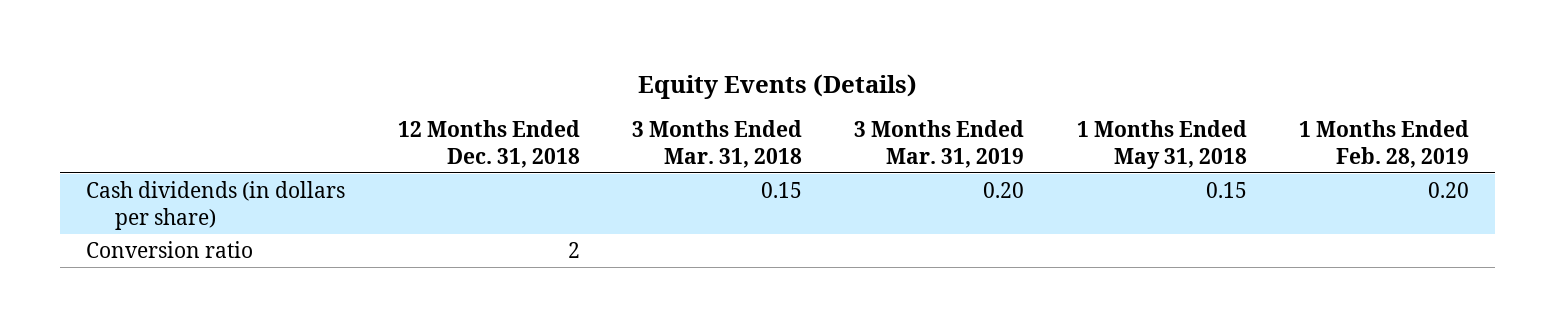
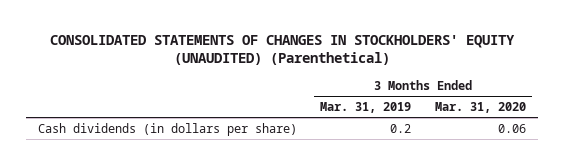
[637,73,917,99] Equity Events (Details) -> [49,34,515,66] CONSOLIDATED STATEMENTS OF CHANGES IN STOCKHOLDERS' EQUITY (UNAUDITED) (Parenthetical)
[397,120,580,168] 12 Months Ended Dec. 31, 2018 -> none
[632,120,803,168] 3 Months Ended Mar. 31, 2018 -> none
[1076,120,1247,169] 1 Months Ended May 31, 2018 -> none
[1298,120,1469,168] 1 Months Ended Feb. 28, 2019 -> none
none -> [434,101,526,113] Mar. 31, 2020
[86,240,254,258] Conversion ratio -> none
[983,181,1025,198] 0.20 -> [390,123,412,133] 0.2

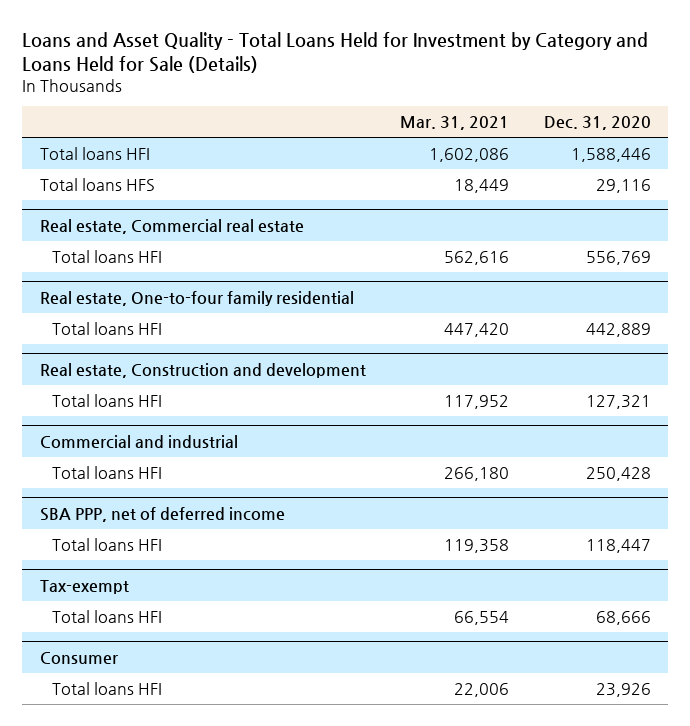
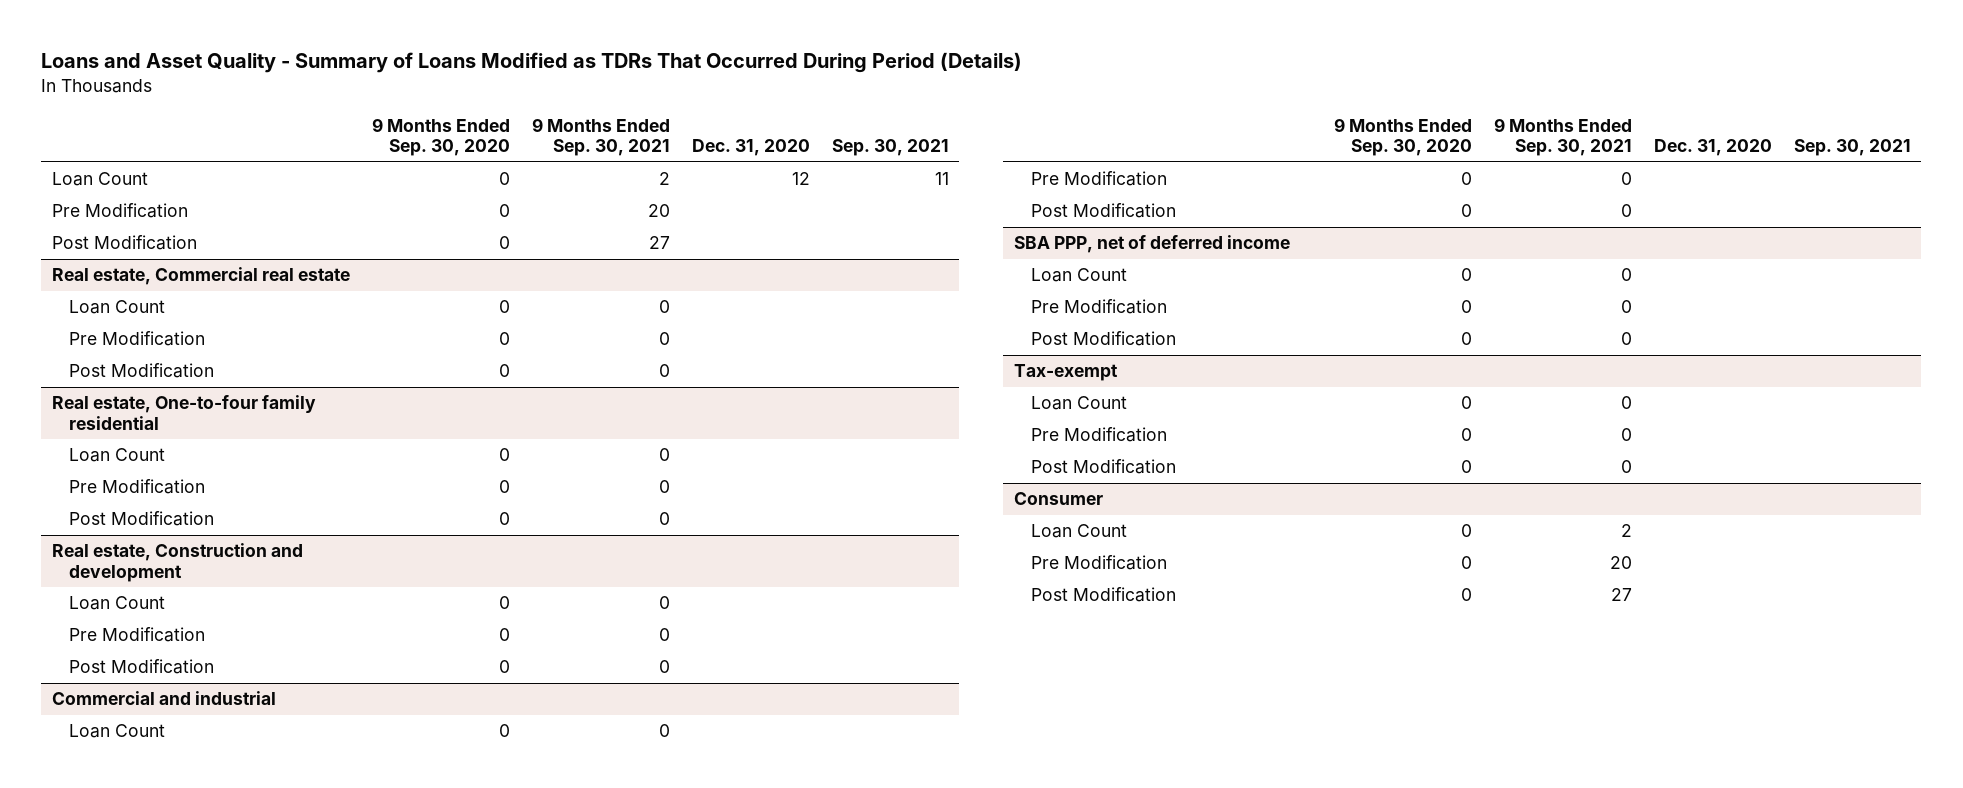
[22,32,649,74] Loans and Asset Quality - Total Loans Held for Investment by Category and Loans Held for Sale (Details) -> [41,52,1023,74] Loans and Asset Quality - Summary of Loans Modified as TDRs That Occurred During Period (Details)
[400,116,510,131] Mar. 31, 2021 -> none
none -> [371,117,510,156] 9 Months Ended Sep. 30, 2020
none -> [531,117,670,156] 9 Months Ended Sep. 30, 2021
none -> [831,138,949,156] Sep. 30, 2021
[39,146,150,160] Total loans HFI -> none
[39,177,155,191] Total loans HFS -> none
none -> [52,172,149,187] Loan Count
none -> [52,203,189,219] Pre Modification
none -> [52,235,198,251] Post Modification
[52,249,163,263] Total loans HFI -> none
none -> [69,300,166,315] Loan Count
none -> [69,331,206,347] Pre Modification
none -> [69,363,215,379] Post Modification
[52,321,163,335] Total loans HFI -> none
none -> [69,448,166,463] Loan Count
none -> [69,479,206,495] Pre Modification
none -> [69,511,215,527] Post Modification
[52,393,163,407] Total loans HFI -> none
none -> [69,596,166,611] Loan Count
none -> [69,627,206,643] Pre Modification
none -> [69,659,215,675] Post Modification
[52,465,163,479] Total loans HFI -> none
none -> [69,724,166,739] Loan Count
none -> [1031,171,1168,187] Pre Modification
none -> [1031,203,1177,219] Post Modification
[52,537,163,551] Total loans HFI -> none
none -> [1031,268,1128,283] Loan Count
none -> [1031,299,1168,315] Pre Modification
none -> [1031,331,1177,347] Post Modification
[52,609,163,623] Total loans HFI -> none
none -> [1031,396,1128,411] Loan Count
none -> [1031,427,1168,443] Pre Modification
none -> [1031,459,1177,475] Post Modification
[52,681,163,695] Total loans HFI -> none
none -> [1031,524,1128,539] Loan Count
none -> [1031,555,1168,571] Pre Modification
none -> [1031,587,1177,603] Post Modification

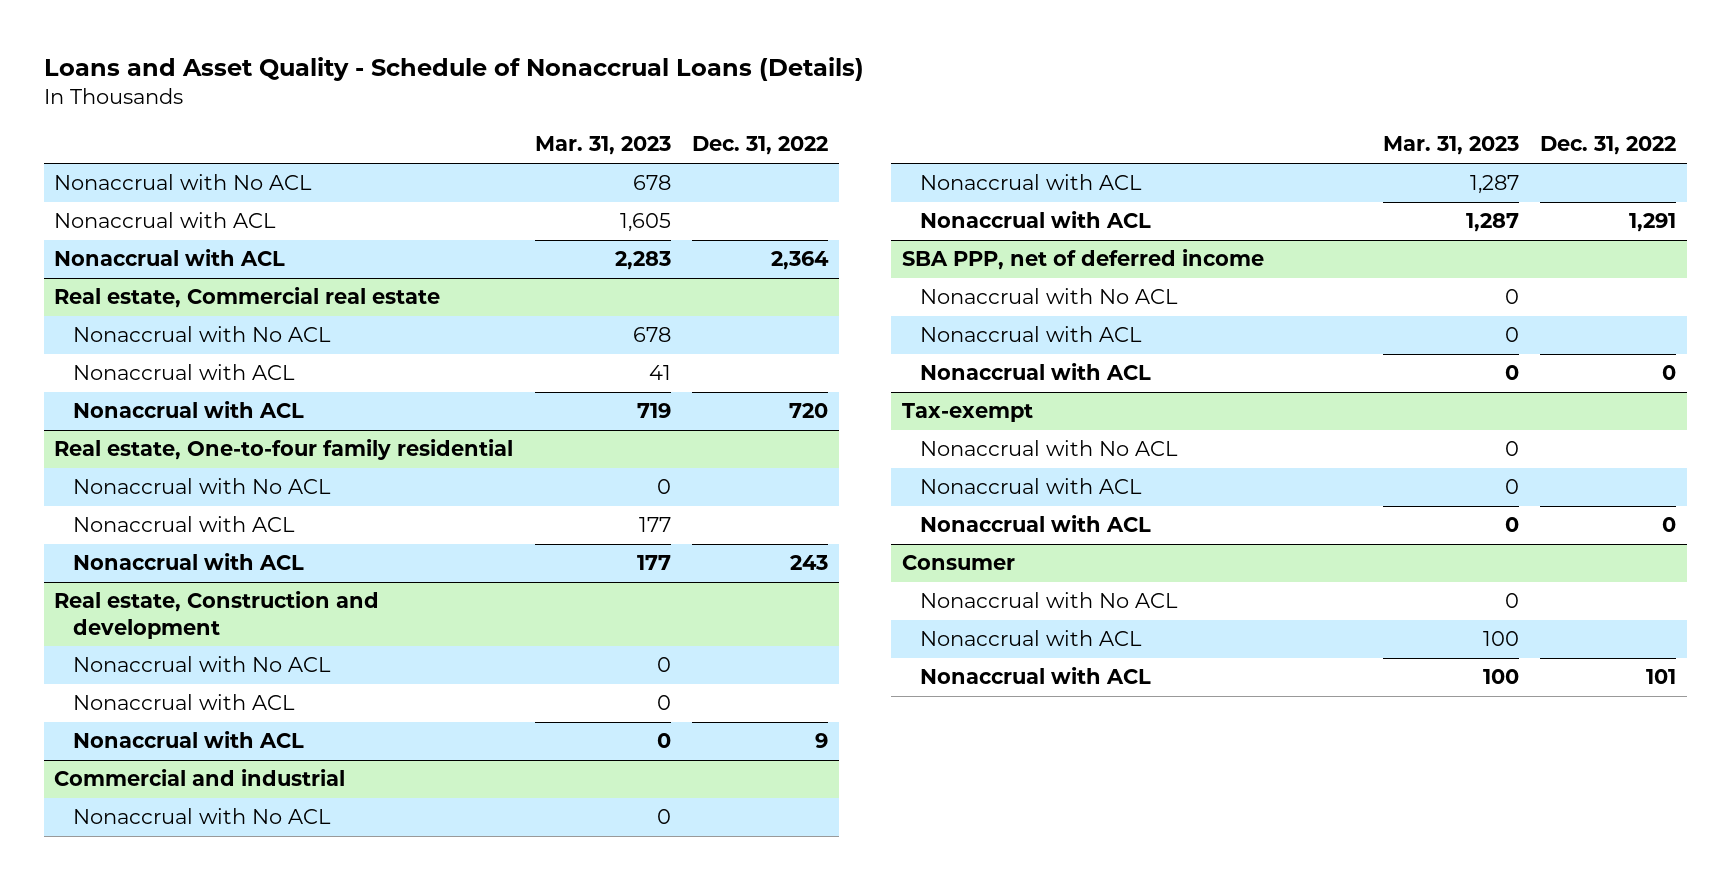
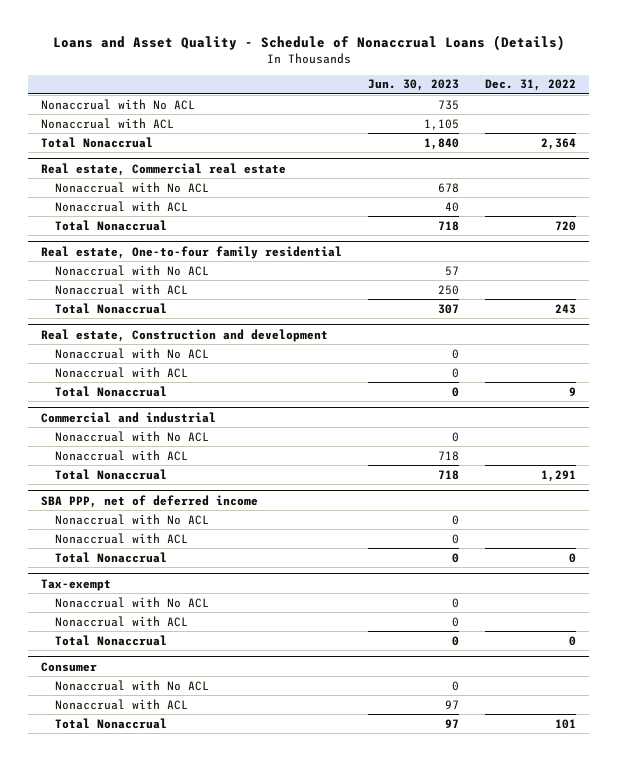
[534,136,671,156] Mar. 31, 2023 -> none
none -> [368,79,460,92] Jun. 30, 2023
[54,249,286,267] Nonaccrual with ACL -> [41,136,154,148] Total Nonaccrual
[72,401,304,419] Nonaccrual with ACL -> [54,219,167,231] Total Nonaccrual
[72,553,304,571] Nonaccrual with ACL -> [54,302,167,314] Total Nonaccrual
[72,731,304,749] Nonaccrual with ACL -> [54,385,167,397] Total Nonaccrual
[920,211,1152,229] Nonaccrual with ACL -> [54,468,167,480] Total Nonaccrual
[920,363,1152,381] Nonaccrual with ACL -> [54,551,167,563] Total Nonaccrual
[920,515,1152,533] Nonaccrual with ACL -> [54,634,167,646] Total Nonaccrual
[920,667,1152,685] Nonaccrual with ACL -> [54,717,167,729] Total Nonaccrual

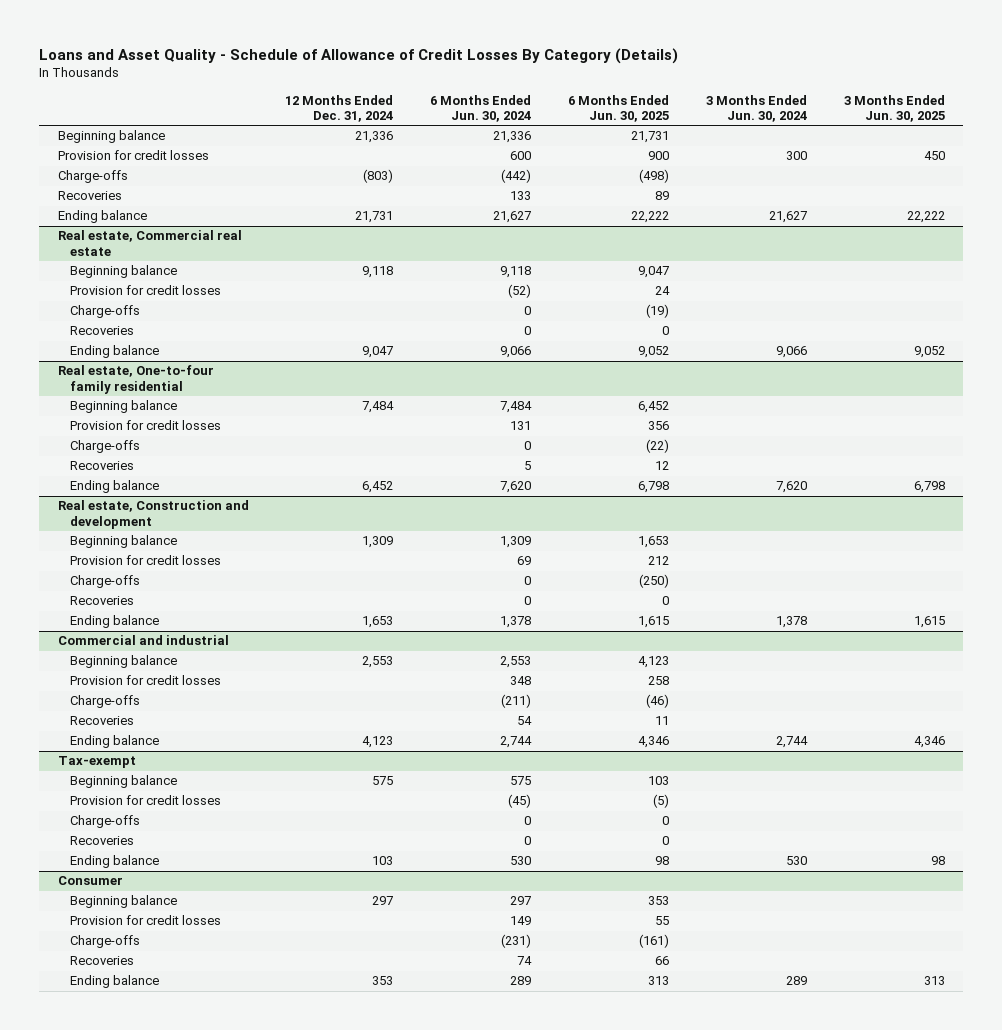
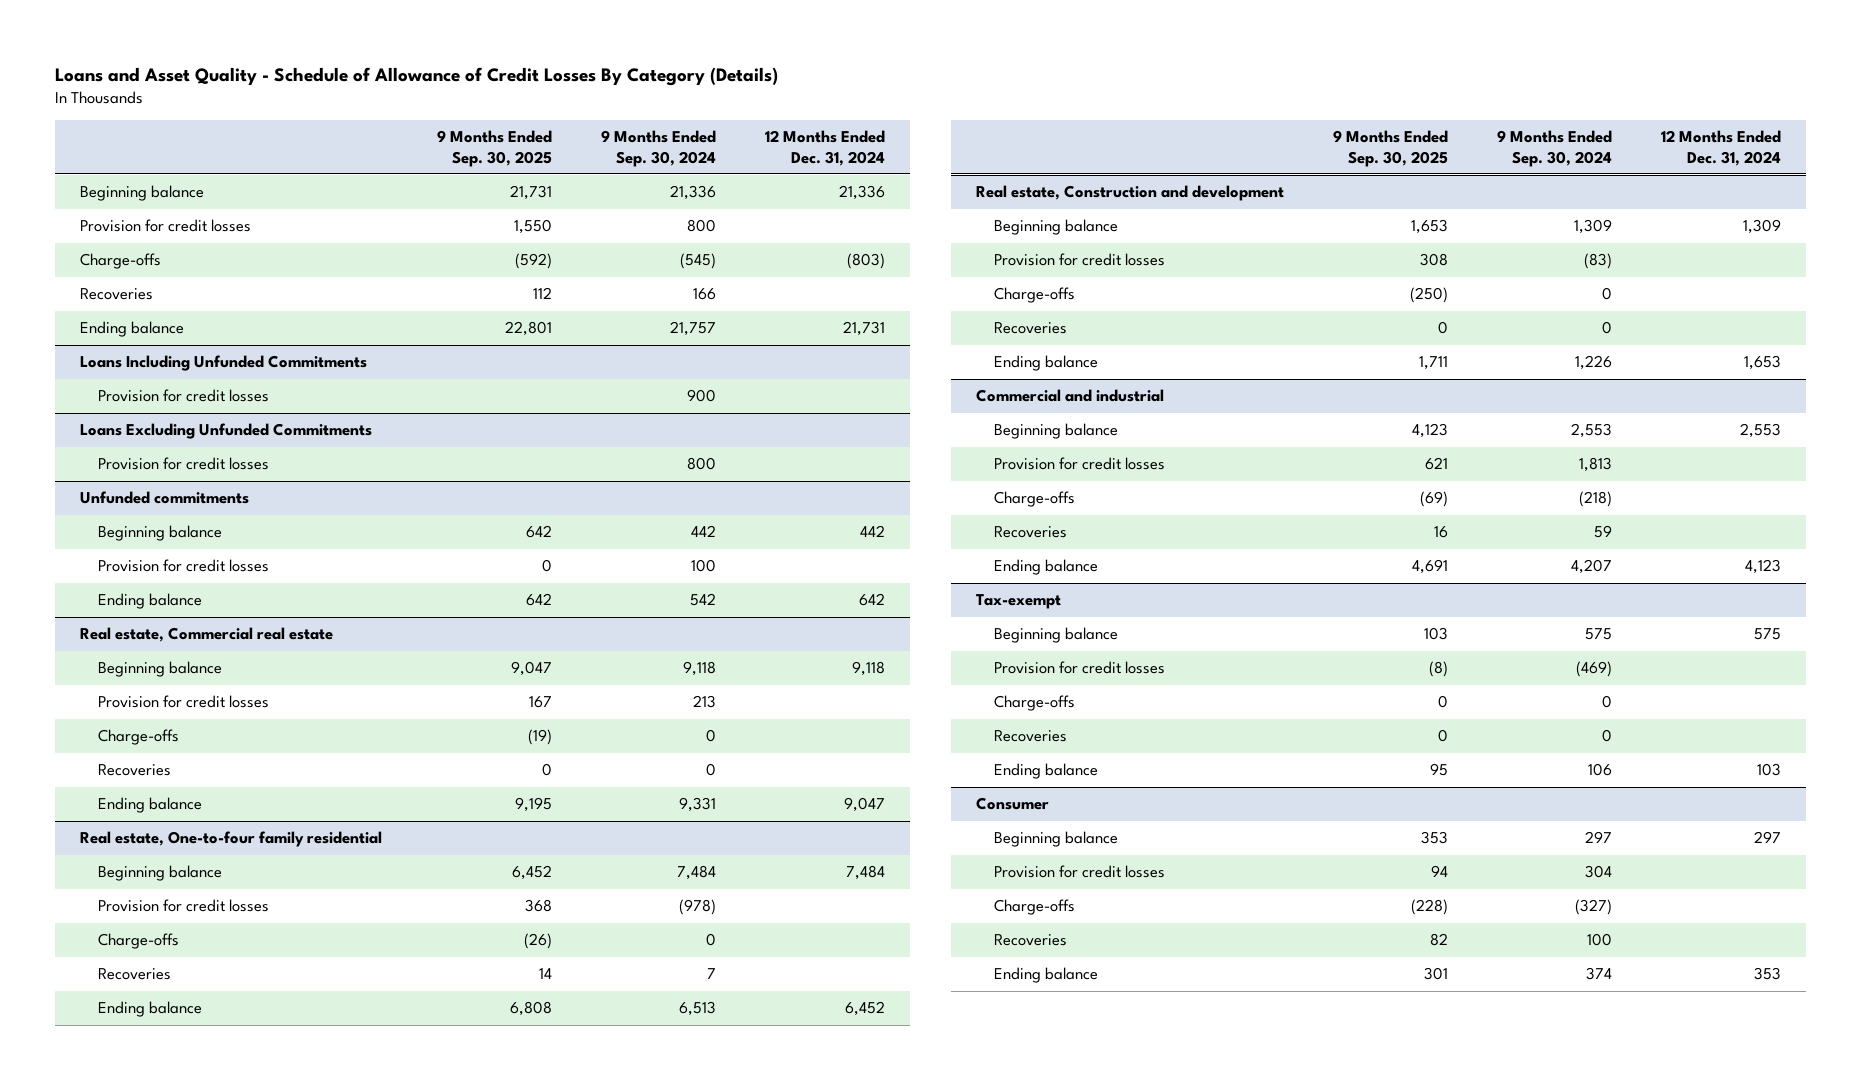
[430,94,532,122] 6 Months Ended Jun. 30, 2024 -> none
[568,94,670,122] 6 Months Ended Jun. 30, 2025 -> none
[705,94,807,122] 3 Months Ended Jun. 30, 2024 -> none
[843,94,945,122] 3 Months Ended Jun. 30, 2025 -> none
none -> [436,130,552,167] 9 Months Ended Sep. 30, 2025
none -> [601,130,717,167] 9 Months Ended Sep. 30, 2024
none -> [79,355,367,372] Loans Including Unfunded Commitments
none -> [97,389,269,403] Provision for credit losses
none -> [79,423,372,440] Loans Excluding Unfunded Commitments
none -> [97,457,269,471] Provision for credit losses
none -> [79,491,249,505] Unfunded commitments
none -> [97,525,222,542] Beginning balance
none -> [97,559,269,573] Provision for credit losses
none -> [97,593,202,610] Ending balance

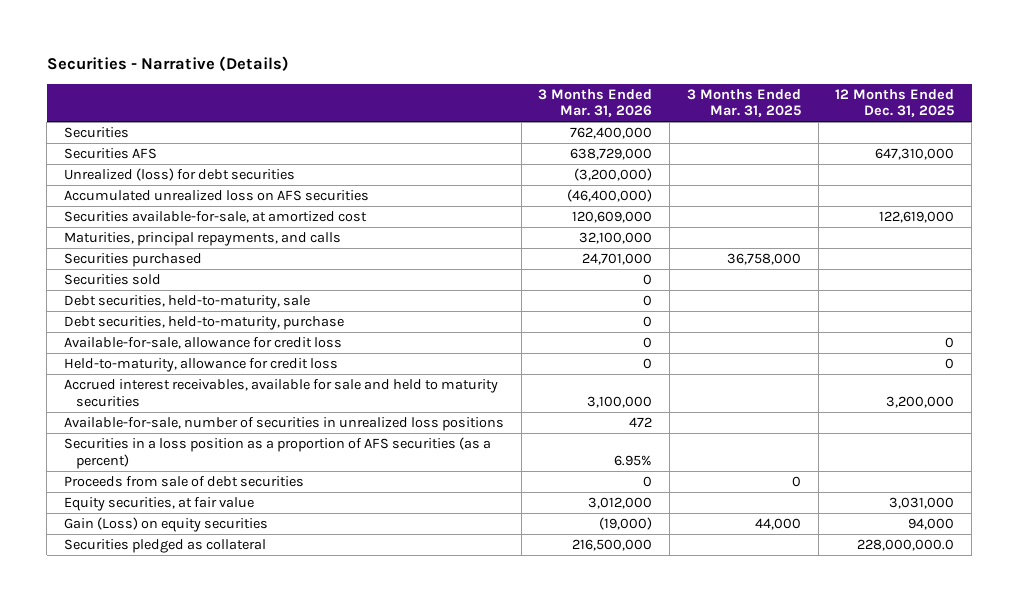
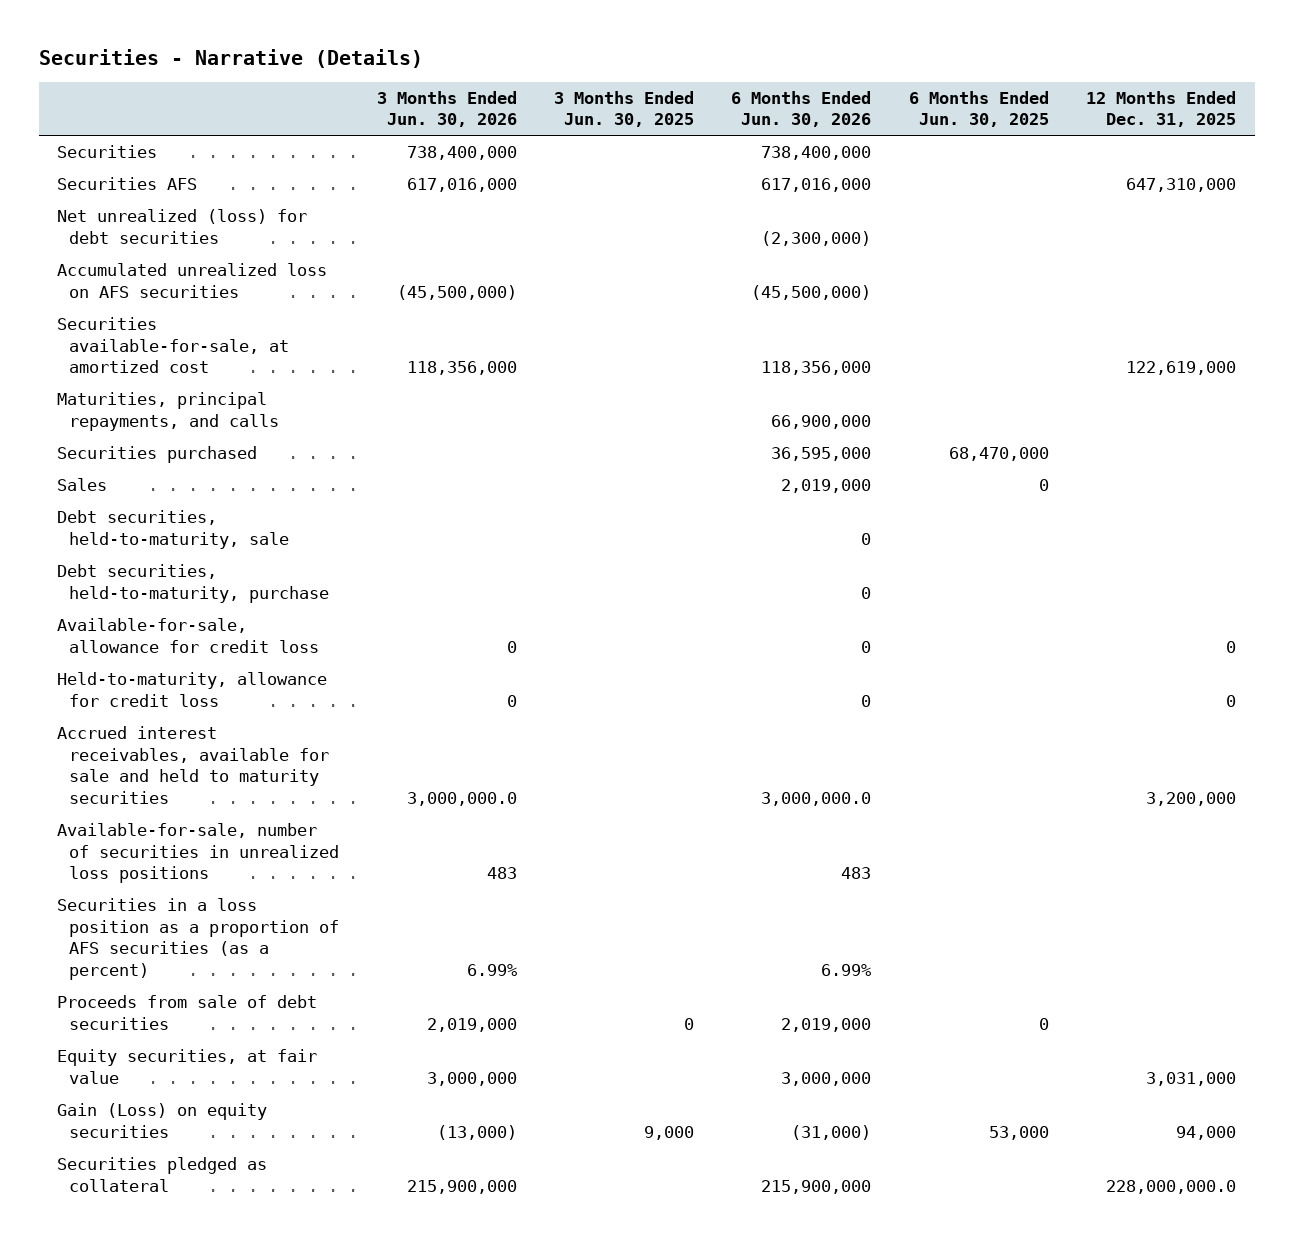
[538,88,653,118] 3 Months Ended Mar. 31, 2026 -> none
[686,88,801,118] 3 Months Ended Mar. 31, 2025 -> none
none -> [376,90,517,128] 3 Months Ended Jun. 30, 2026
none -> [553,90,694,128] 3 Months Ended Jun. 30, 2025
none -> [731,90,872,128] 6 Months Ended Jun. 30, 2026
none -> [908,90,1049,128] 6 Months Ended Jun. 30, 2025
[63,168,295,182] Unrealized (loss) for debt securities -> [57,209,308,244] Net unrealized (loss) for debt securities
[63,274,161,286] Securities sold -> [57,478,108,492] Sales

